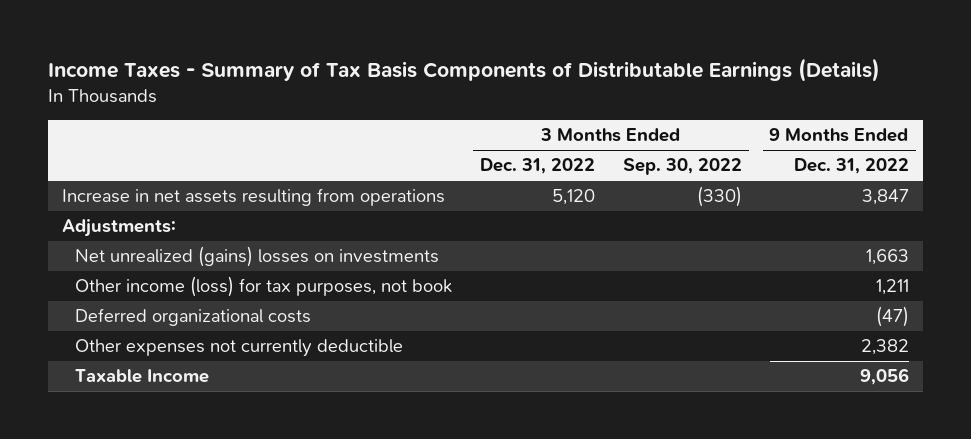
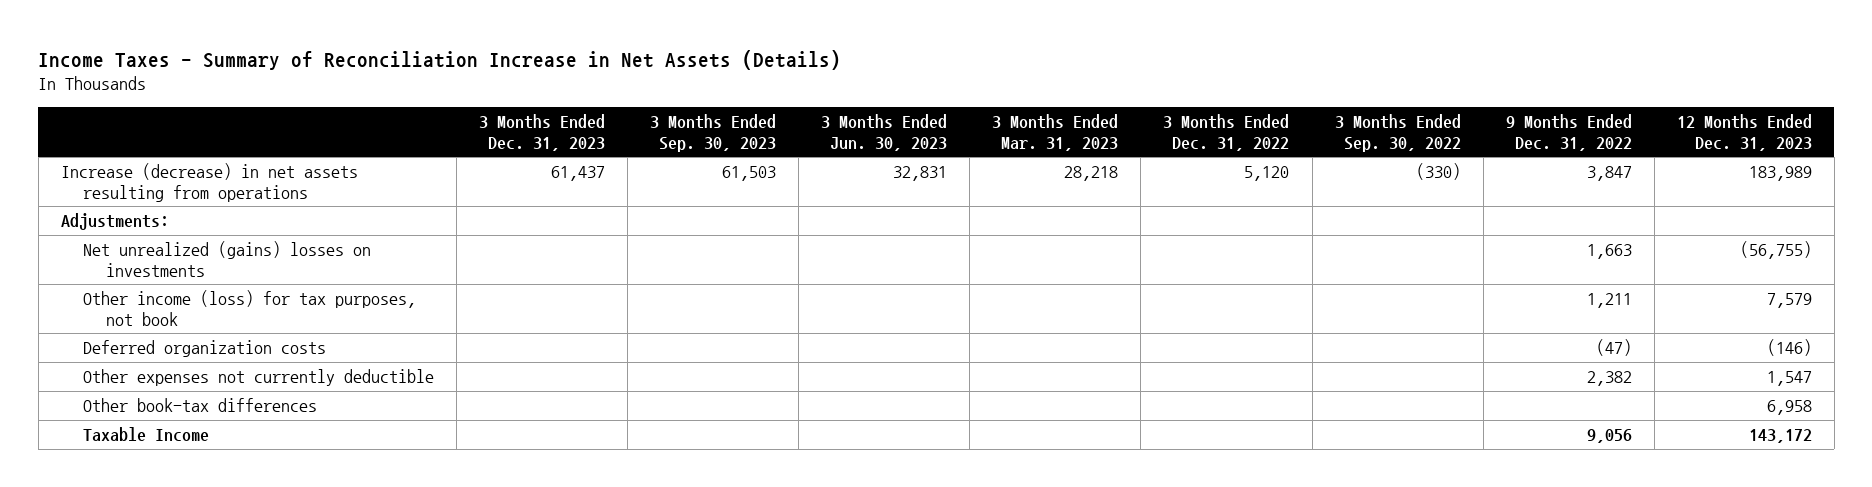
[48,57,881,82] Income Taxes - Summary of Tax Basis Components of Distributable Earnings (Details) -> [38,49,842,70] Income Taxes - Summary of Reconciliation Increase in Net Assets (Details)
none -> [479,114,606,151] 3 Months Ended Dec. 31, 2023
none -> [650,114,777,152] 3 Months Ended Sep. 30, 2023
none -> [821,114,948,151] 3 Months Ended Jun. 30, 2023
none -> [992,114,1119,151] 3 Months Ended Mar. 31, 2023
none -> [1676,114,1812,151] 12 Months Ended Dec. 31, 2023
[62,188,446,207] Increase in net assets resulting from operations -> [60,162,358,202] Increase (decrease) in net assets resulting from operations
[75,308,312,327] Deferred organizational costs -> [83,339,327,357] Deferred organization costs
none -> [83,397,318,412] Other book-tax differences

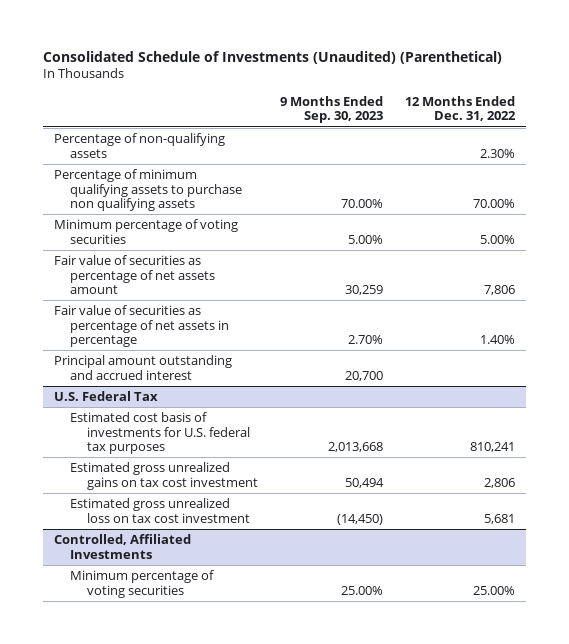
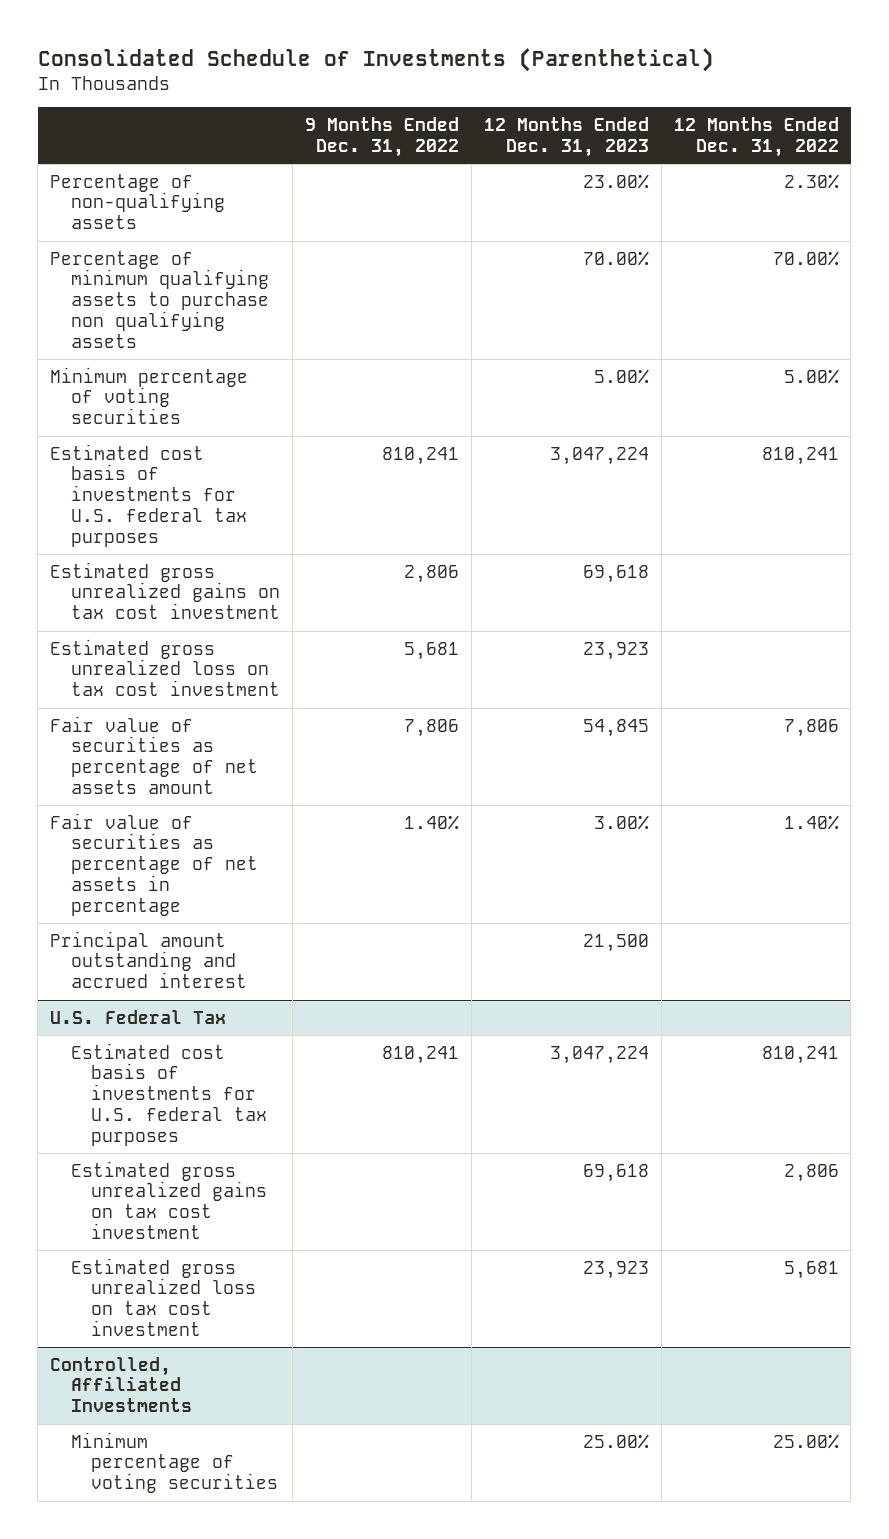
[42,50,502,64] Consolidated Schedule of Investments (Unaudited) (Parenthetical) -> [37,47,714,72] Consolidated Schedule of Investments (Parenthetical)
[279,95,383,124] 9 Months Ended Sep. 30, 2023 -> none
none -> [304,117,459,157] 9 Months Ended Dec. 31, 2022
none -> [483,117,649,157] 12 Months Ended Dec. 31, 2023
none -> [50,443,247,547] Estimated cost basis of investments for U.S. federal tax purposes
none -> [50,561,280,620] Estimated gross unrealized gains on tax cost investment
none -> [50,638,280,697] Estimated gross unrealized loss on tax cost investment

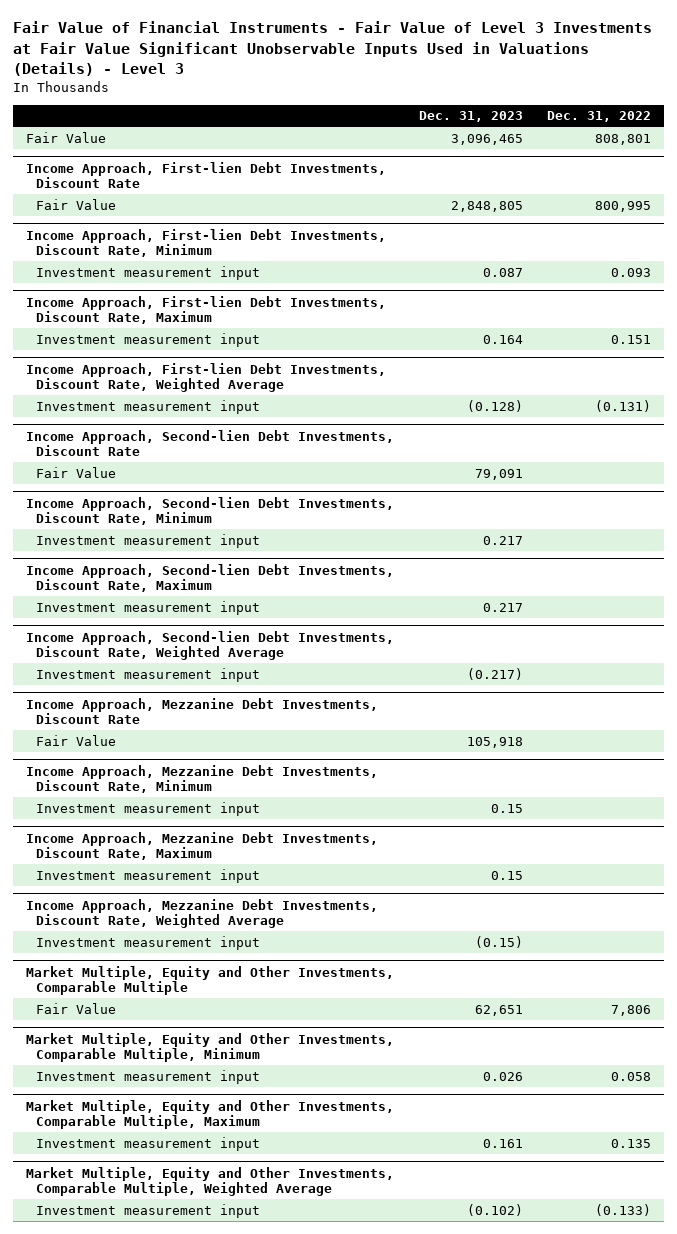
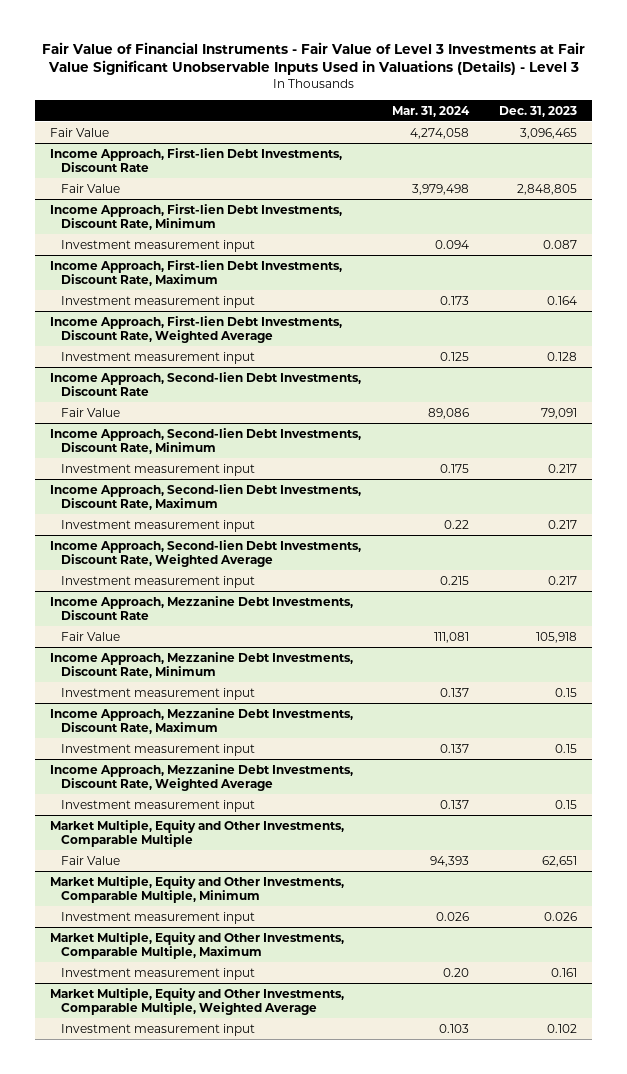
[547,111,652,123] Dec. 31, 2022 -> none
none -> [391,105,470,117] Mar. 31, 2024
[466,399,523,412] (0.128) -> [547,351,578,361] 0.128
[466,667,523,680] (0.217) -> [548,575,578,585] 0.217
[474,935,523,948] (0.15) -> [555,799,578,809] 0.15
[466,1203,523,1216] (0.102) -> [547,1023,578,1033] 0.102

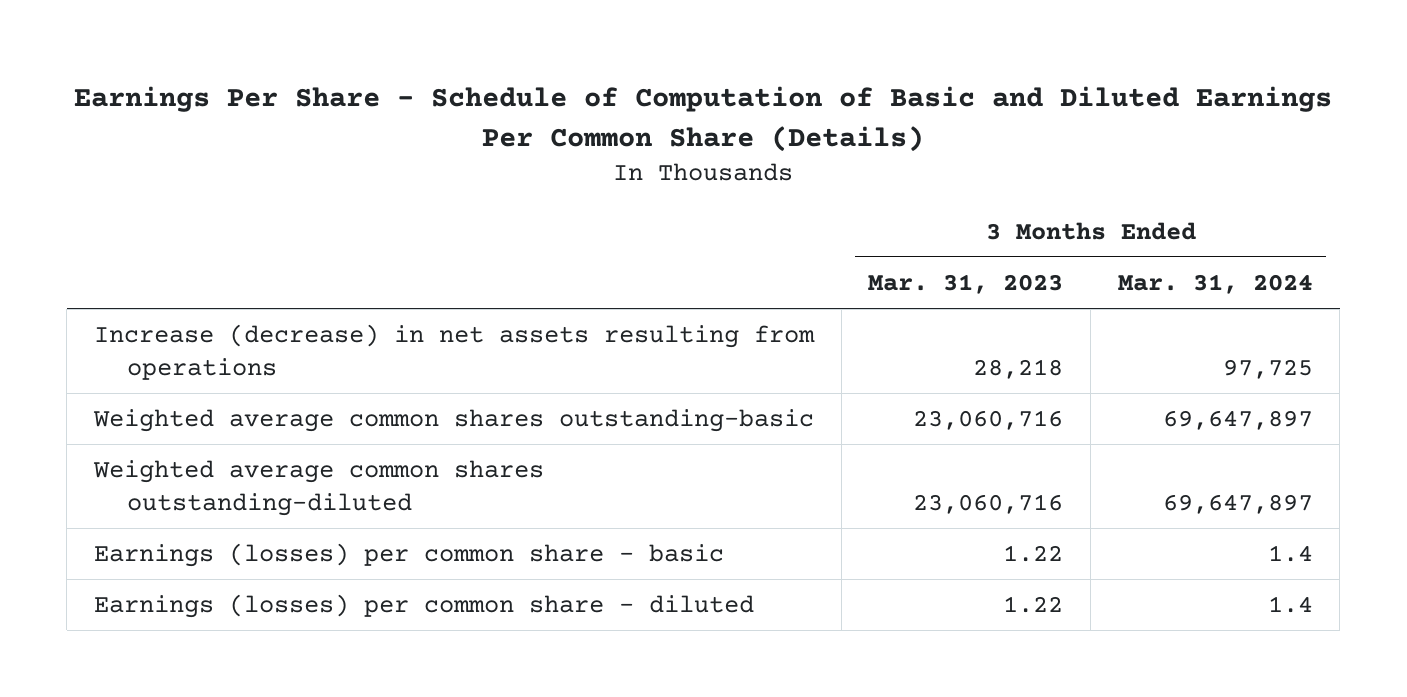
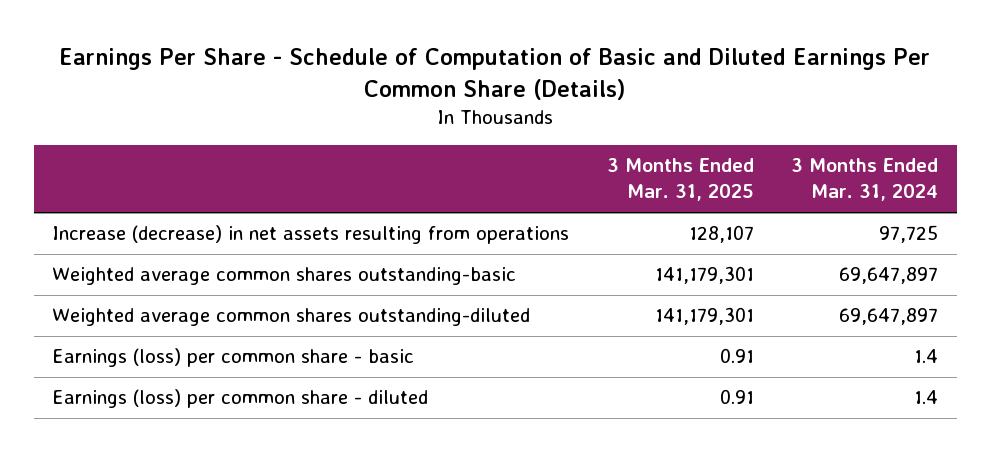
[868,274,1064,295] Mar. 31, 2023 -> none
none -> [606,158,754,202] 3 Months Ended Mar. 31, 2025
[94,543,725,568] Earnings (losses) per common share - basic -> [52,348,415,368] Earnings (loss) per common share - basic
[94,594,755,619] Earnings (losses) per common share - diluted -> [52,389,429,409] Earnings (loss) per common share - diluted

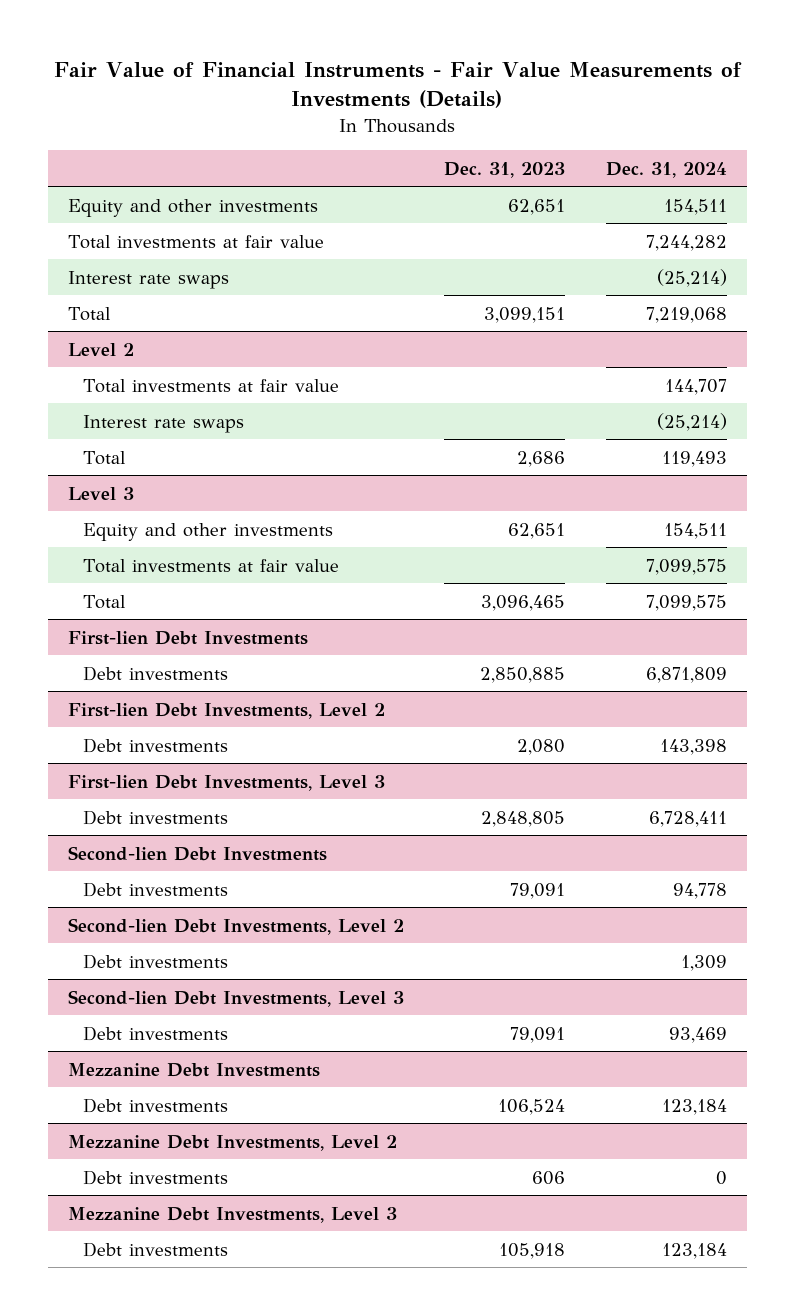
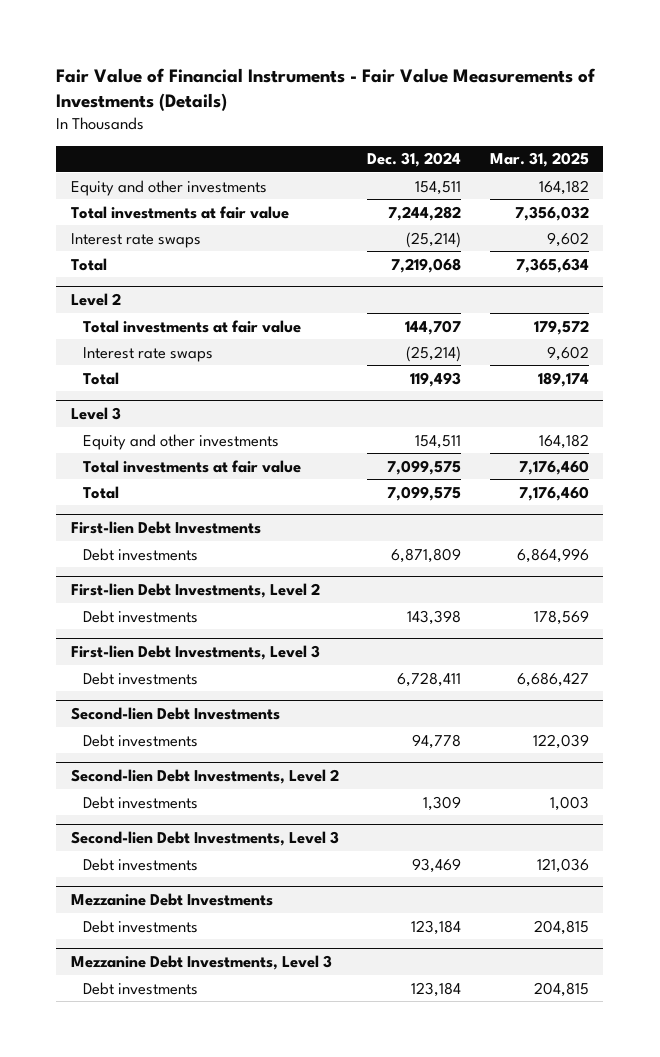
[444,161,566,178] Dec. 31, 2023 -> none
none -> [489,152,589,168] Mar. 31, 2025
[68,1134,398,1151] Mezzanine Debt Investments, Level 2 -> none
[82,1169,228,1185] Debt investments -> none

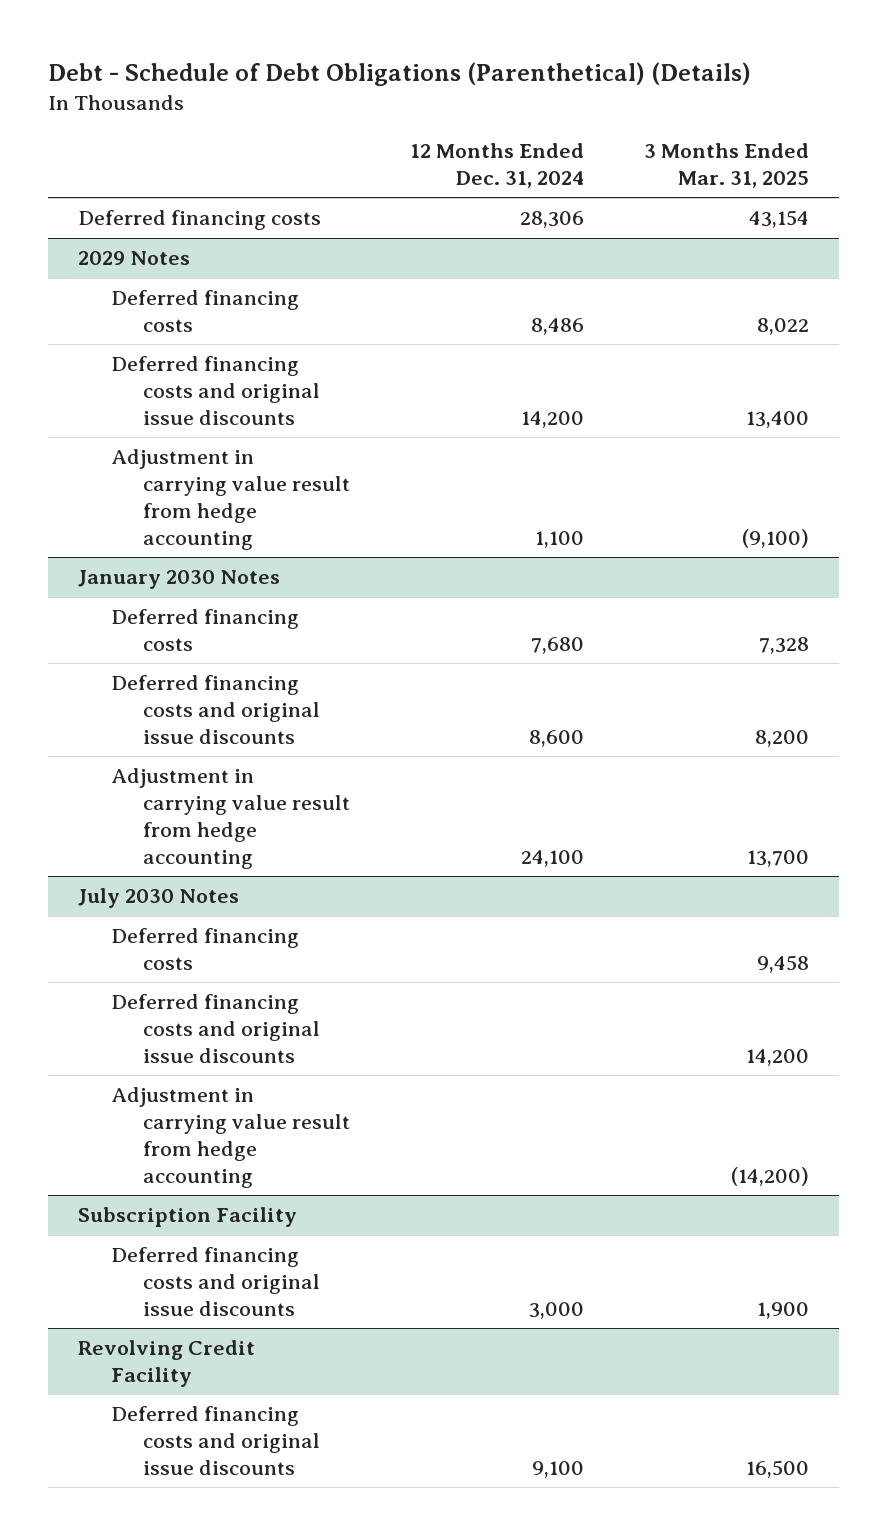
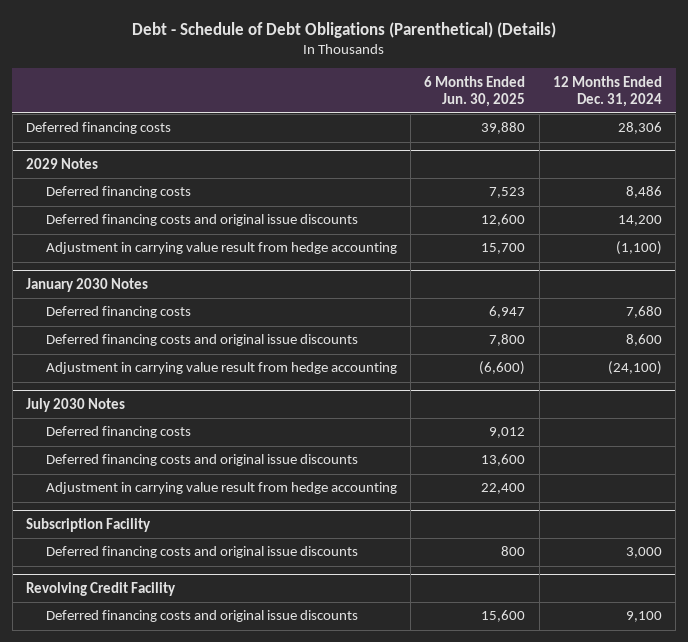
[644,143,810,189] 3 Months Ended Mar. 31, 2025 -> none
none -> [424,75,526,107] 6 Months Ended Jun. 30, 2025
[535,530,585,548] 1,100 -> [616,241,663,256] (1,100)
[521,849,585,867] 24,100 -> [608,361,663,376] (24,100)

